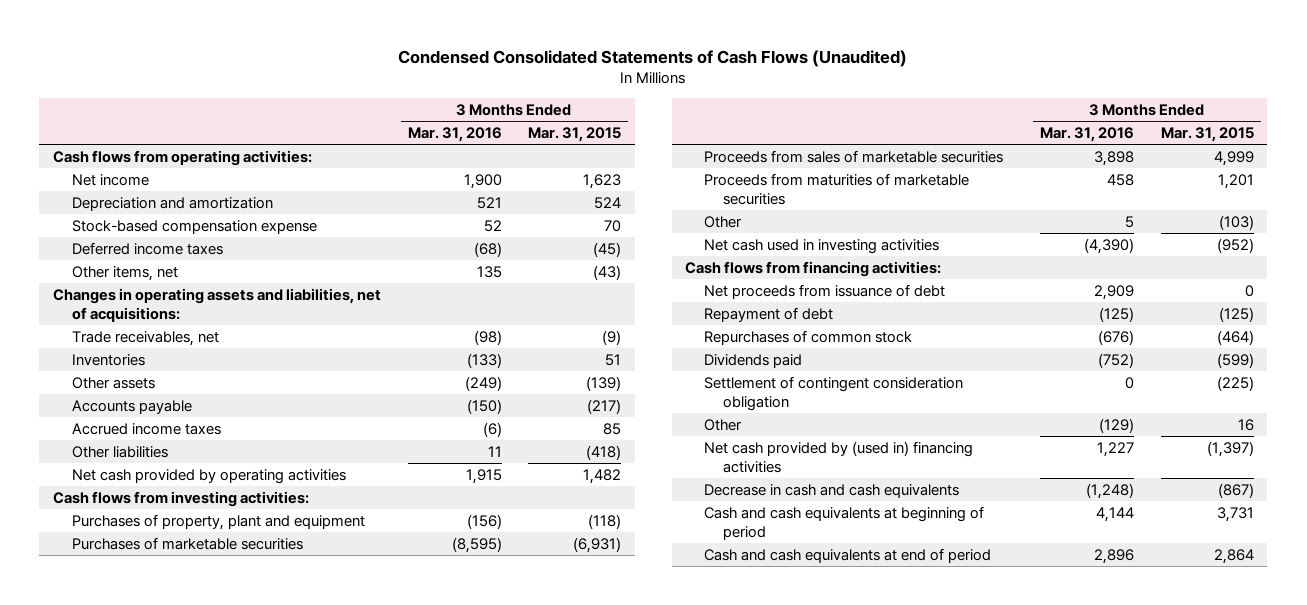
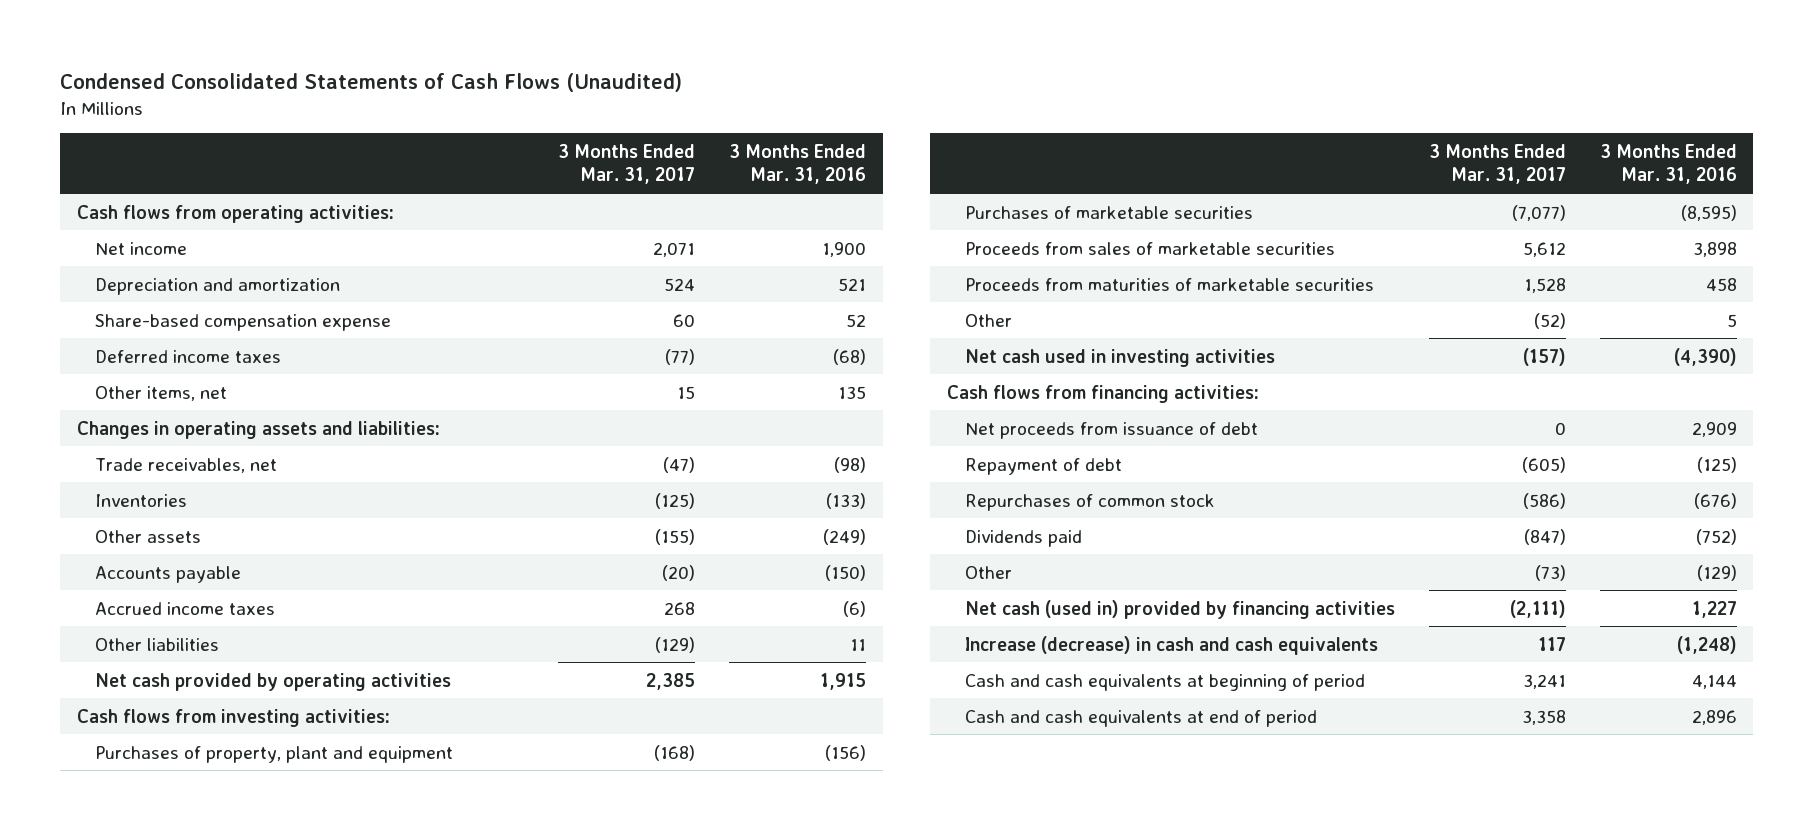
[528,126,622,142] Mar. 31, 2015 -> none
none -> [558,144,696,185] 3 Months Ended Mar. 31, 2017
[71,219,317,234] Stock-based compensation expense -> [94,313,391,331] Share-based compensation expense
[52,287,381,322] Changes in operating assets and liabilities, net of acquisitions: -> [76,420,440,439] Changes in operating assets and liabilities:
[704,375,964,411] Settlement of contingent consideration obligation -> none
[704,440,974,473] Net cash provided by (used in) financing activities -> [964,599,1395,619] Net cash (used in) provided by financing activities
[704,483,960,498] Decrease in cash and cash equivalents -> [964,635,1378,655] Increase (decrease) in cash and cash equivalents

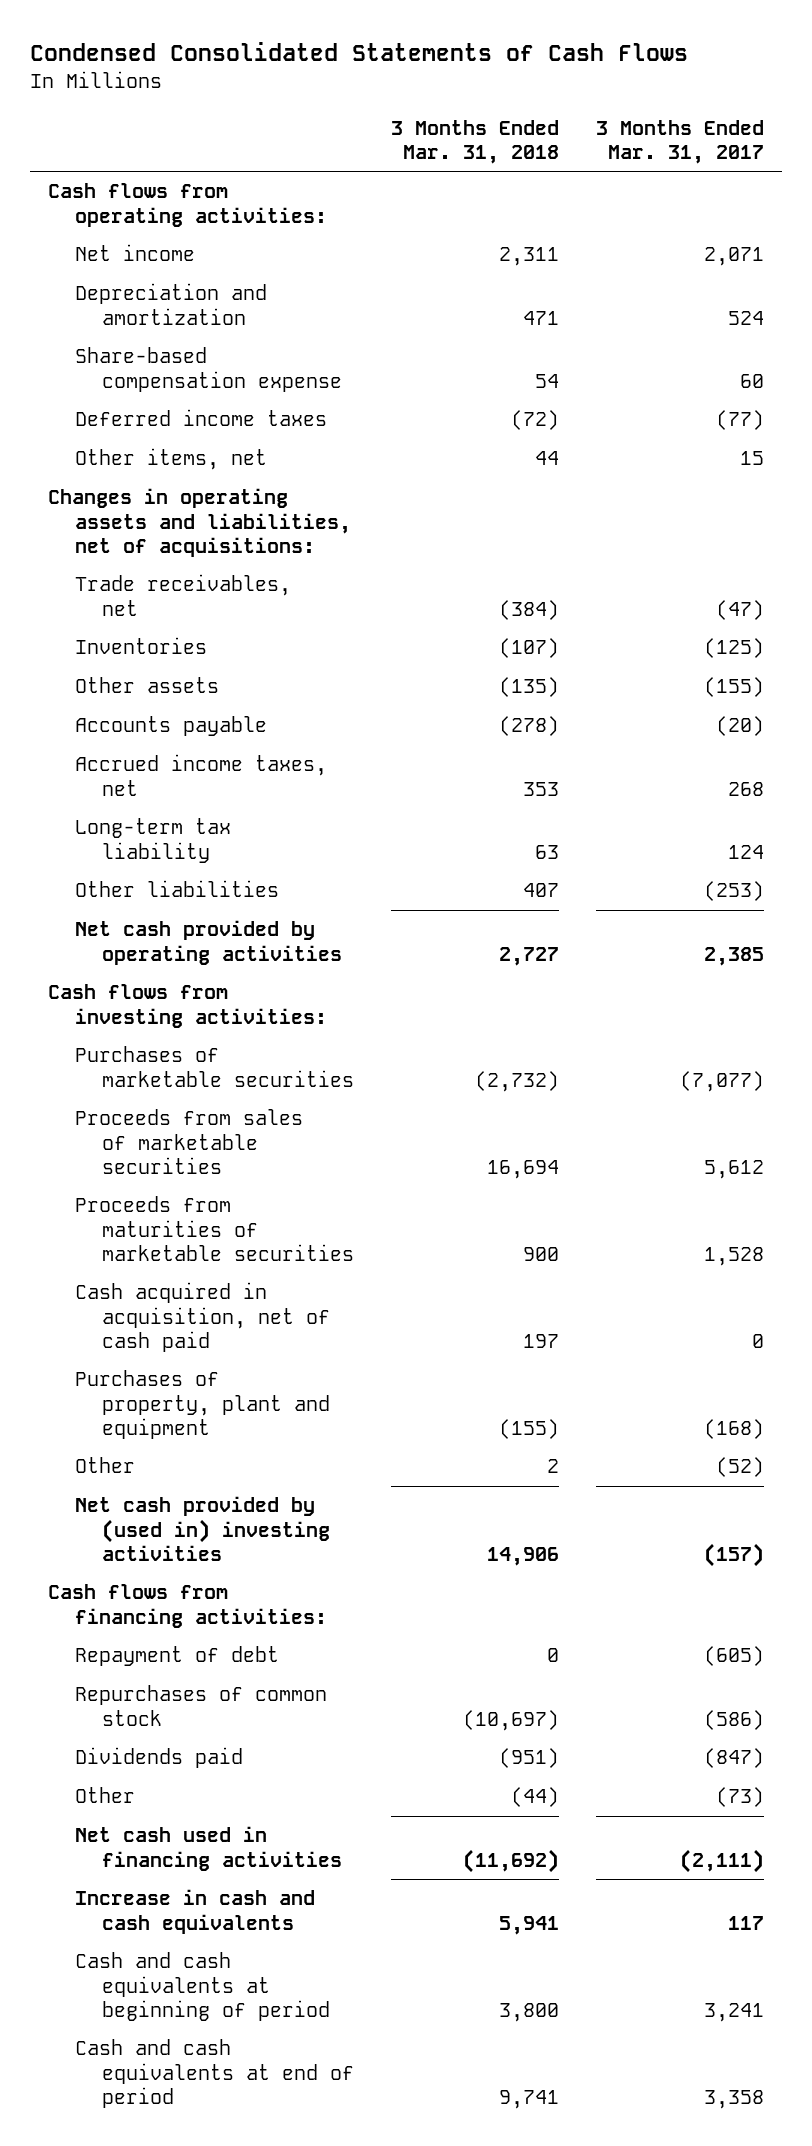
[59,73,682,93] Condensed Consolidated Statements of Cash Flows (Unaudited) -> [30,42,689,62] Condensed Consolidated Statements of Cash Flows
[729,144,867,185] 3 Months Ended Mar. 31, 2016 -> none
none -> [390,119,559,165] 3 Months Ended Mar. 31, 2018
[76,420,440,439] Changes in operating assets and liabilities: -> [48,488,352,557] Changes in operating assets and liabilities, net of acquisitions:
[94,601,275,615] Accrued income taxes -> [75,754,328,796] Accrued income taxes, net
none -> [75,818,232,863] Long-term tax liability
[655,636,696,653] (129) -> [703,881,764,902] (253)
none -> [75,1282,331,1352] Cash acquired in acquisition, net of cash paid
[94,745,453,763] Purchases of property, plant and equipment -> [75,1370,331,1439] Purchases of property, plant and equipment
[964,348,1275,367] Net cash used in investing activities -> [75,1496,331,1561] Net cash provided by (used in) investing activities
[964,421,1258,439] Net proceeds from issuance of debt -> none
[964,599,1395,619] Net cash (used in) provided by financing activities -> [75,1826,343,1871] Net cash used in financing activities
[964,635,1378,655] Increase (decrease) in cash and cash equivalents -> [75,1889,316,1934] Increase in cash and cash equivalents

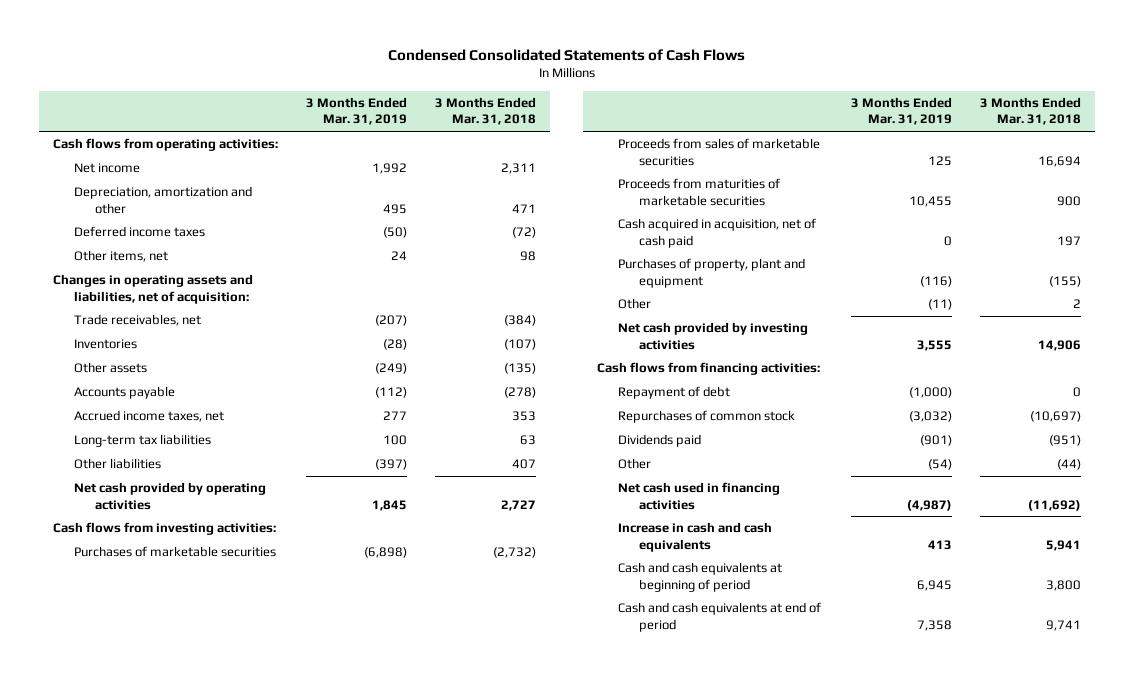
[595,119,764,165] 3 Months Ended Mar. 31, 2017 -> none
none -> [306,97,408,126] 3 Months Ended Mar. 31, 2019
[75,347,343,392] Share-based compensation expense -> none
[75,283,268,325] Depreciation and amortization -> [74,186,253,214] Depreciation, amortization and other
[534,451,559,466] 44 -> [520,251,537,262] 98
[48,488,352,557] Changes in operating assets and liabilities, net of acquisitions: -> [53,274,254,304] Changes in operating assets and liabilities, net of acquisition:
[75,818,232,863] Long-term tax liability -> [74,434,212,448] Long-term tax liabilities
[75,1496,331,1561] Net cash provided by (used in) investing activities -> [618,322,809,350] Net cash provided by investing activities

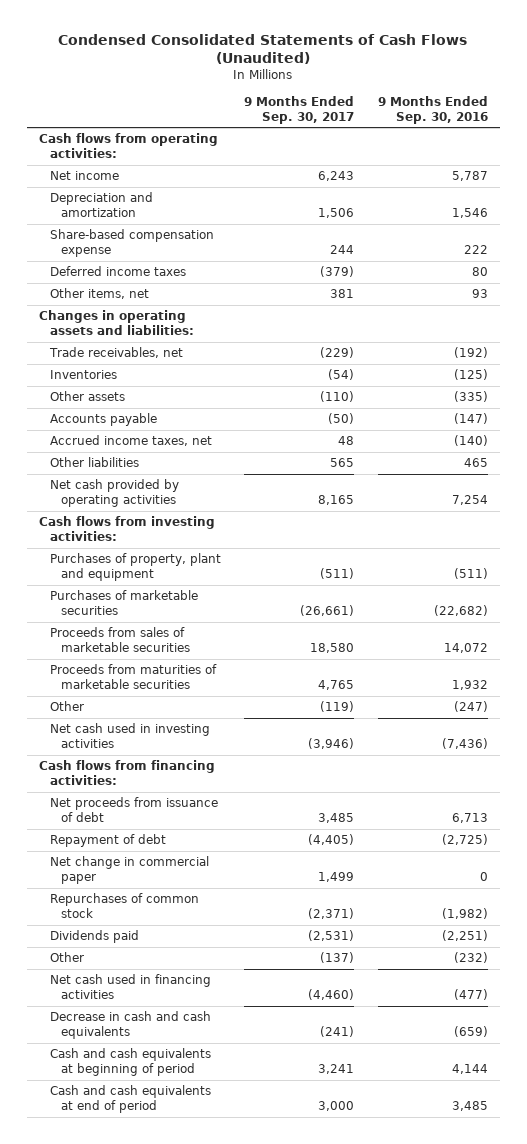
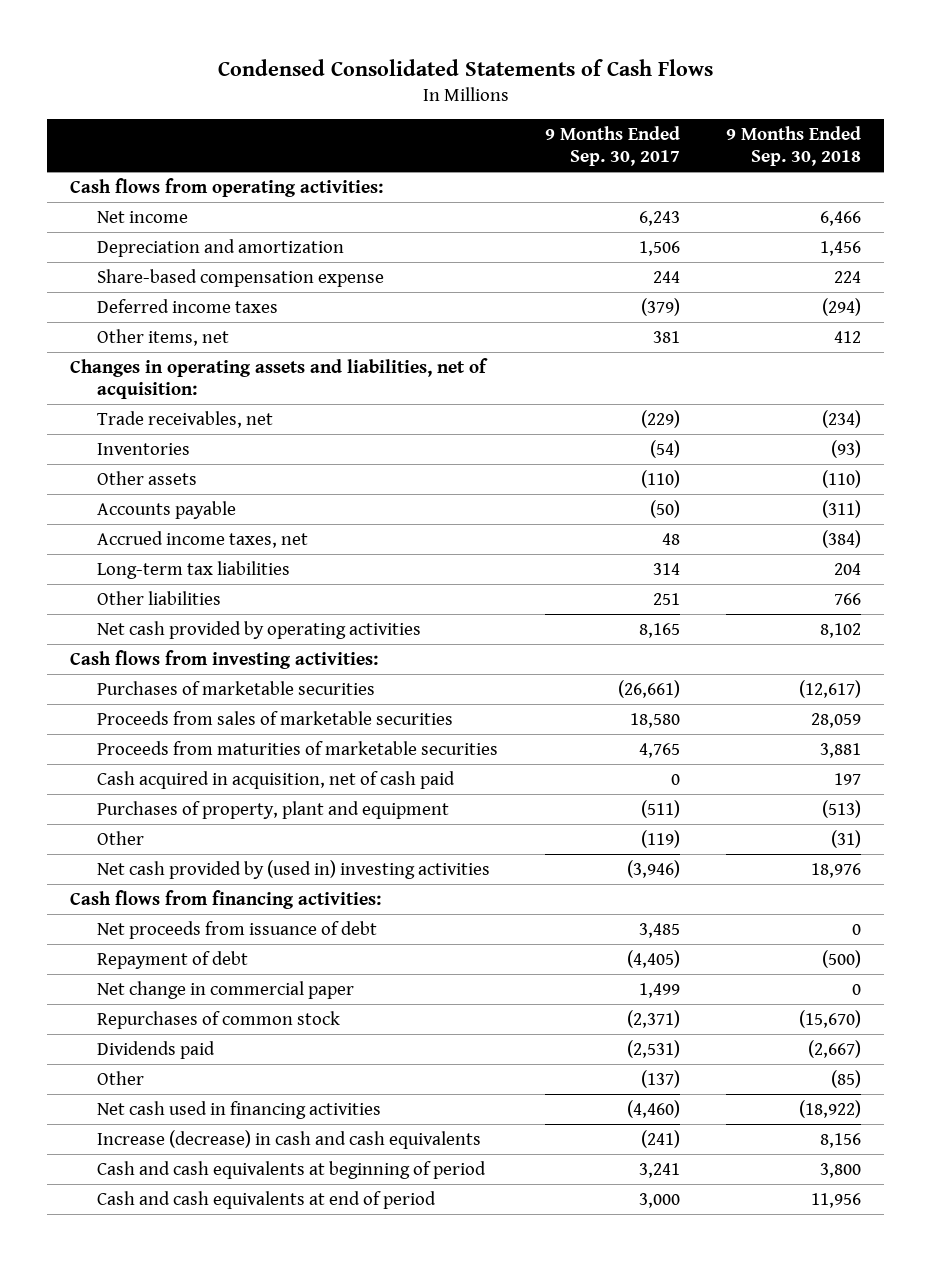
[58,34,468,65] Condensed Consolidated Statements of Cash Flows (Unaudited) -> [217,58,713,76] Condensed Consolidated Statements of Cash Flows
[378,96,489,124] 9 Months Ended Sep. 30, 2016 -> none
none -> [726,126,862,166] 9 Months Ended Sep. 30, 2018
[38,310,194,335] Changes in operating assets and liabilities: -> [70,357,489,399] Changes in operating assets and liabilities, net of acquisition:
none -> [97,560,291,579] Long-term tax liabilities
[330,458,355,468] 565 -> [652,592,680,605] 251
none -> [97,770,456,789] Cash acquired in acquisition, net of cash paid
[49,553,221,581] Purchases of property, plant and equipment -> [97,800,450,819] Purchases of property, plant and equipment
[49,723,210,748] Net cash used in investing activities -> [97,859,491,879] Net cash provided by (used in) investing activities
[49,1011,211,1039] Decrease in cash and cash equivalents -> [97,1129,482,1149] Increase (decrease) in cash and cash equivalents

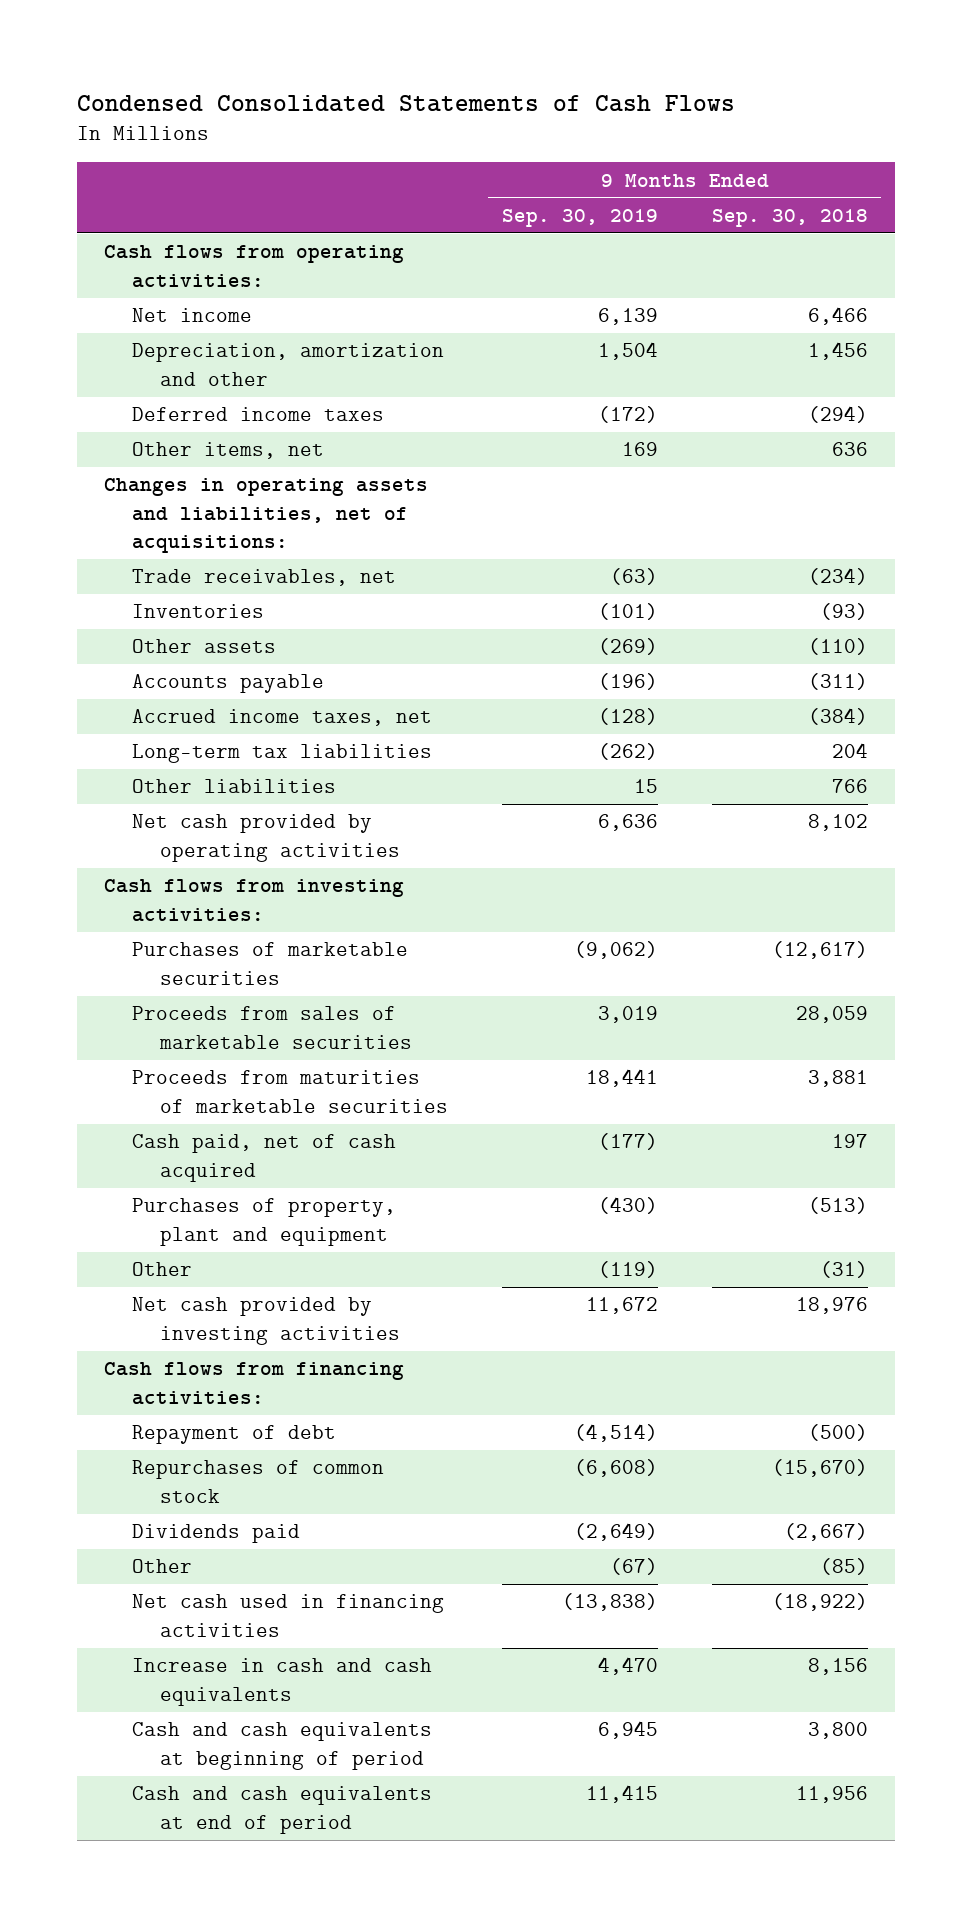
[544,126,680,166] 9 Months Ended Sep. 30, 2017 -> none
none -> [501,208,658,227] Sep. 30, 2019
[97,268,385,287] Share-based compensation expense -> none
[97,238,345,257] Depreciation and amortization -> [131,343,444,386] Depreciation, amortization and other
[834,330,862,343] 412 -> [831,442,868,457] 636
[70,357,489,399] Changes in operating assets and liabilities, net of acquisition: -> [103,478,428,554] Changes in operating assets and liabilities, net of acquisitions:
[97,770,456,789] Cash acquired in acquisition, net of cash paid -> [131,1134,396,1182] Cash paid, net of cash acquired
[97,859,491,879] Net cash provided by (used in) investing activities -> [131,1297,400,1345] Net cash provided by investing activities
[97,920,378,939] Net proceeds from issuance of debt -> none
[97,980,355,999] Net change in commercial paper -> none
[97,1129,482,1149] Increase (decrease) in cash and cash equivalents -> [131,1658,432,1706] Increase in cash and cash equivalents

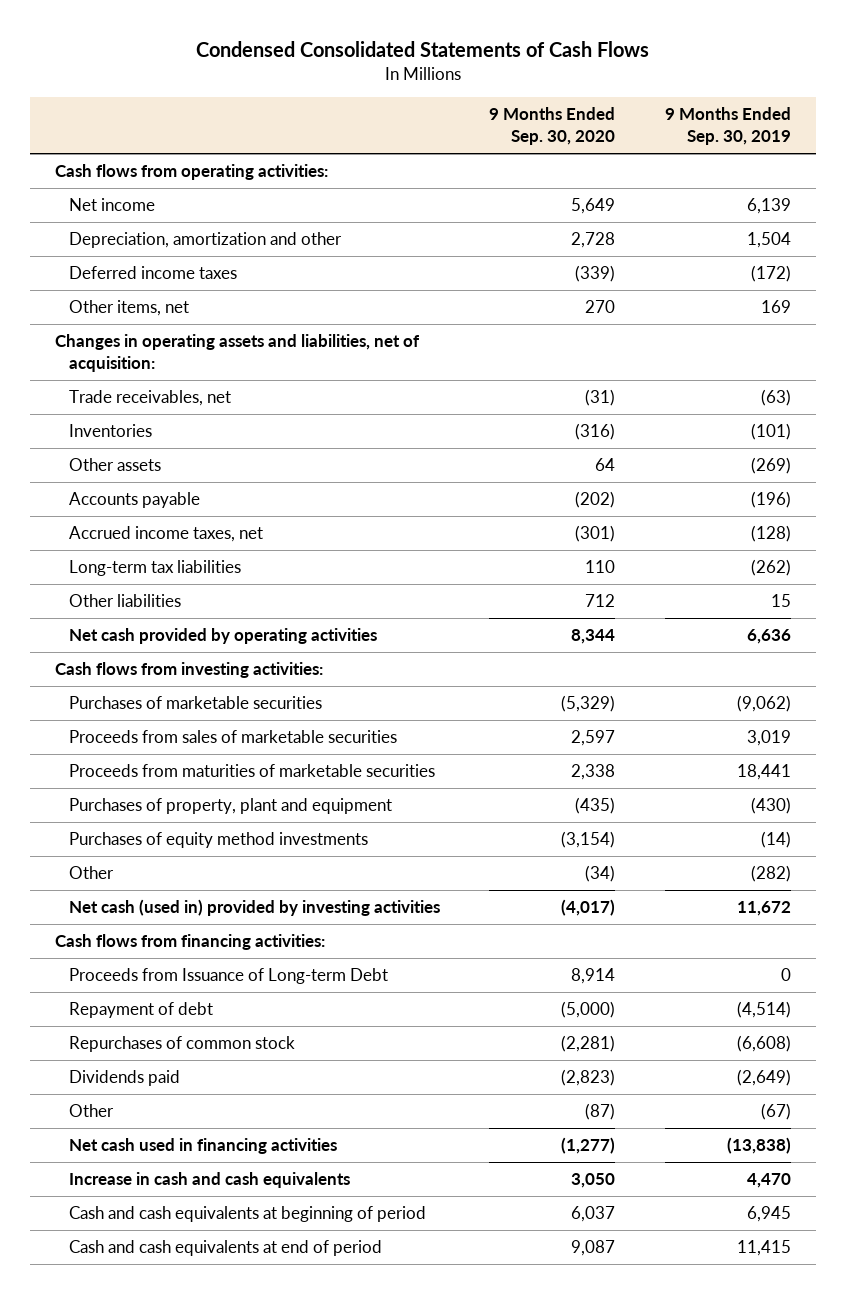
[711,208,868,227] Sep. 30, 2018 -> none
none -> [489,107,616,146] 9 Months Ended Sep. 30, 2020
[103,478,428,554] Changes in operating assets and liabilities, net of acquisitions: -> [54,334,420,373] Changes in operating assets and liabilities, net of acquisition:
[131,1134,396,1182] Cash paid, net of cash acquired -> none
none -> [68,832,368,849] Purchases of equity method investments
[597,1261,658,1279] (119) -> [751,865,792,883] (282)
[131,1297,400,1345] Net cash provided by investing activities -> [68,899,440,917] Net cash (used in) provided by investing activities
none -> [68,968,388,985] Proceeds from Issuance of Long-term Debt

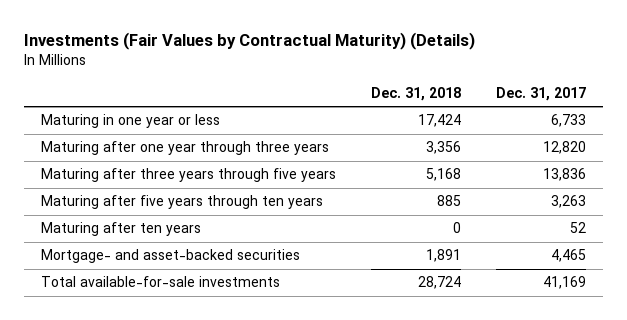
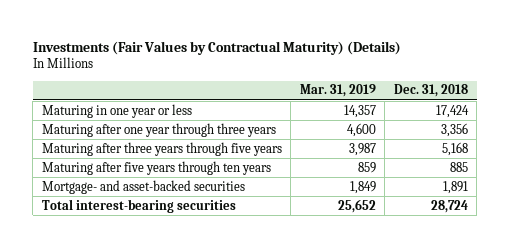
[495,86,586,101] Dec. 31, 2017 -> none
none -> [299,84,376,98] Mar. 31, 2019
[41,222,202,237] Maturing after ten years -> none
[41,276,281,288] Total available-for-sale investments -> [41,198,236,213] Total interest-bearing securities

